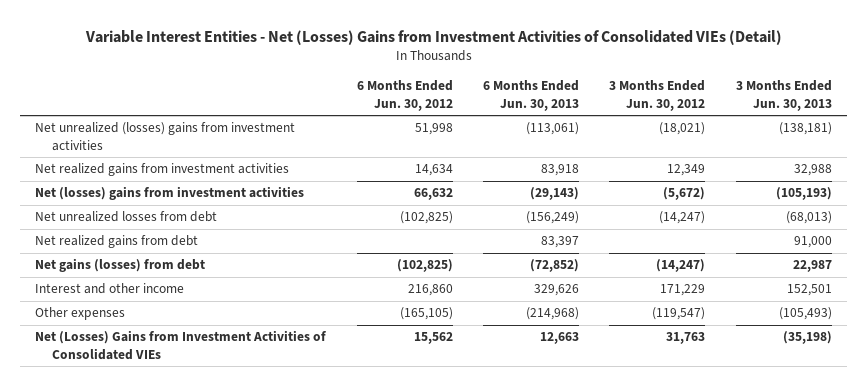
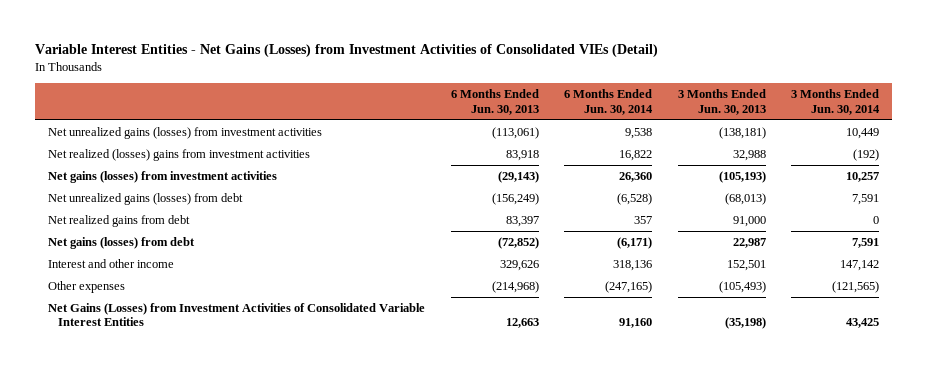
[84,29,782,45] Variable Interest Entities - Net (Losses) Gains from Investment Activities of Consolidated VIEs (Detail) -> [35,44,659,58] Variable Interest Entities - Net Gains (Losses) from Investment Activities of Consolidated VIEs (Detail)
[356,80,453,111] 6 Months Ended Jun. 30, 2012 -> none
[609,80,706,111] 3 Months Ended Jun. 30, 2012 -> none
none -> [564,89,654,115] 6 Months Ended Jun. 30, 2014
none -> [791,89,881,115] 3 Months Ended Jun. 30, 2014
[35,122,296,151] Net unrealized (losses) gains from investment activities -> [48,126,323,139] Net unrealized gains (losses) from investment activities
[35,163,290,177] Net realized gains from investment activities -> [48,148,311,161] Net realized (losses) gains from investment activities
[35,186,305,201] Net (losses) gains from investment activities -> [48,170,278,183] Net gains (losses) from investment activities
[35,211,218,223] Net unrealized losses from debt -> [48,192,244,205] Net unrealized gains (losses) from debt
[35,330,328,360] Net (Losses) Gains from Investment Activities of Consolidated VIEs -> [48,302,426,327] Net Gains (Losses) from Investment Activities of Consolidated Variable Interest Entities

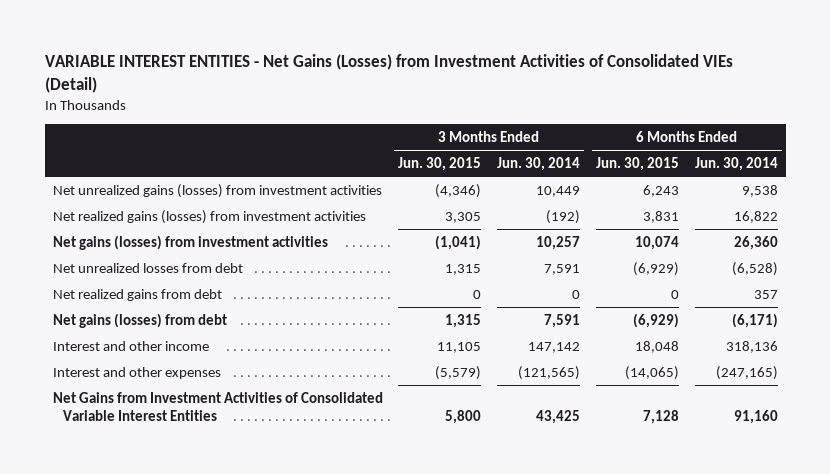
[35,44,659,58] Variable Interest Entities - Net Gains (Losses) from Investment Activities of Consolidated VIEs (Detail) -> [44,54,733,94] VARIABLE INTEREST ENTITIES - Net Gains (Losses) from Investment Activities of Consolidated VIEs (Detail)
[450,89,539,115] 6 Months Ended Jun. 30, 2013 -> none
[677,89,766,115] 3 Months Ended Jun. 30, 2013 -> none
none -> [398,157,482,172] Jun. 30, 2015
none -> [596,157,680,172] Jun. 30, 2015
[48,148,311,161] Net realized (losses) gains from investment activities -> [52,209,366,224] Net realized gains (losses) from investment activities
[48,192,244,205] Net unrealized gains (losses) from debt -> [52,262,243,273] Net unrealized losses from debt
[48,280,126,293] Other expenses -> [52,366,221,379] Interest and other expenses
[48,302,426,327] Net Gains (Losses) from Investment Activities of Consolidated Variable Interest Entities -> [52,391,383,422] Net Gains from Investment Activities of Consolidated Variable Interest Entities

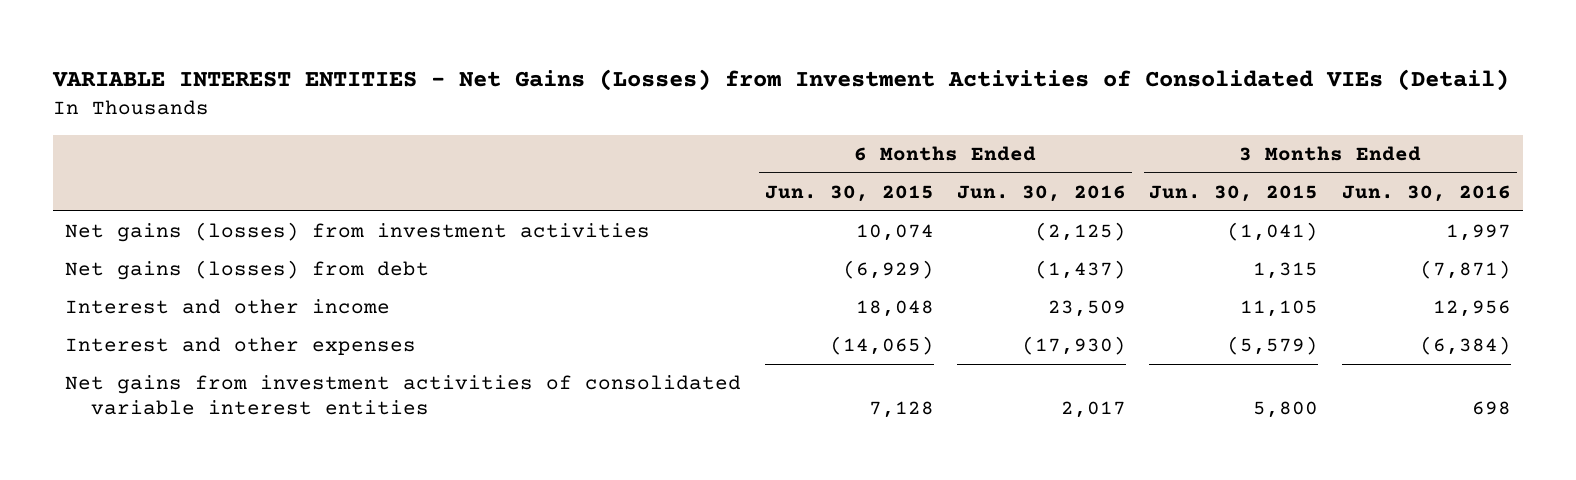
[497,157,581,172] Jun. 30, 2014 -> none
[694,157,778,172] Jun. 30, 2014 -> none
none -> [957,184,1127,202] Jun. 30, 2016
none -> [1341,184,1511,202] Jun. 30, 2016
[52,183,382,198] Net unrealized gains (losses) from investment activities -> none
[52,209,366,224] Net realized gains (losses) from investment activities -> none
[52,262,243,273] Net unrealized losses from debt -> none
[52,288,222,301] Net realized gains from debt -> none
[52,391,383,422] Net Gains from Investment Activities of Consolidated Variable Interest Entities -> [65,375,742,416] Net gains from investment activities of consolidated variable interest entities

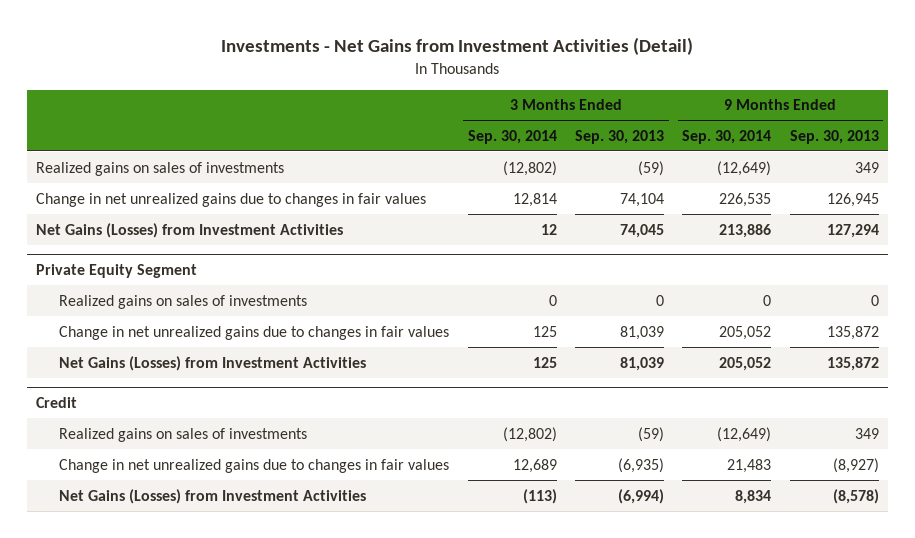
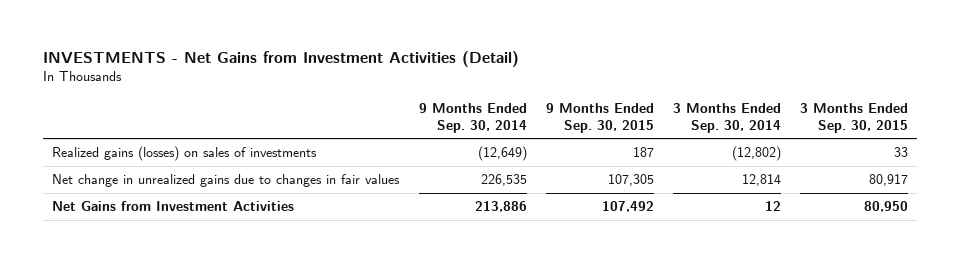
[221,36,694,55] Investments - Net Gains from Investment Activities (Detail) -> [42,51,519,68] INVESTMENTS - Net Gains from Investment Activities (Detail)
[574,129,664,144] Sep. 30, 2013 -> none
[789,129,879,144] Sep. 30, 2013 -> none
none -> [545,102,654,133] 9 Months Ended Sep. 30, 2015
none -> [799,102,908,133] 3 Months Ended Sep. 30, 2015
[36,264,198,279] Private Equity Segment -> none
[59,294,308,309] Realized gains on sales of investments -> none
[59,325,450,340] Change in net unrealized gains due to changes in fair values -> none
[59,355,367,371] Net Gains (Losses) from Investment Activities -> none
[36,397,78,409] Credit -> none
[59,427,308,442] Realized gains on sales of investments -> none
[59,458,450,473] Change in net unrealized gains due to changes in fair values -> none
[59,488,367,504] Net Gains (Losses) from Investment Activities -> none
[36,161,285,176] Realized gains on sales of investments -> [52,145,318,161] Realized gains (losses) on sales of investments
[36,192,427,207] Change in net unrealized gains due to changes in fair values -> [52,173,401,187] Net change in unrealized gains due to changes in fair values
[36,222,344,238] Net Gains (Losses) from Investment Activities -> [52,200,295,211] Net Gains from Investment Activities

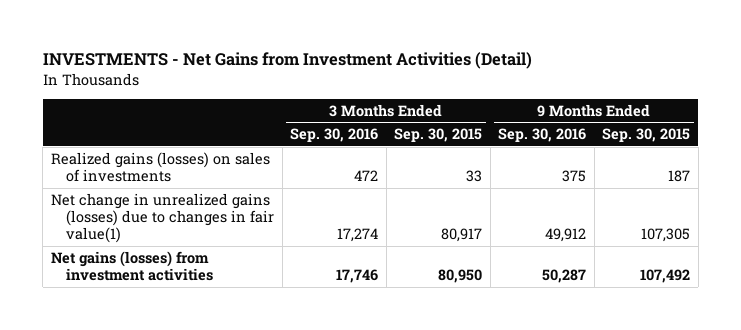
[418,102,527,133] 9 Months Ended Sep. 30, 2014 -> none
[672,102,781,133] 3 Months Ended Sep. 30, 2014 -> none
none -> [290,128,379,143] Sep. 30, 2016
none -> [498,128,587,143] Sep. 30, 2016
[52,173,401,187] Net change in unrealized gains due to changes in fair values -> [50,192,275,244] Net change in unrealized gains (losses) due to changes in fair value(1)
[52,200,295,211] Net Gains from Investment Activities -> [50,250,214,282] Net gains (losses) from investment activities

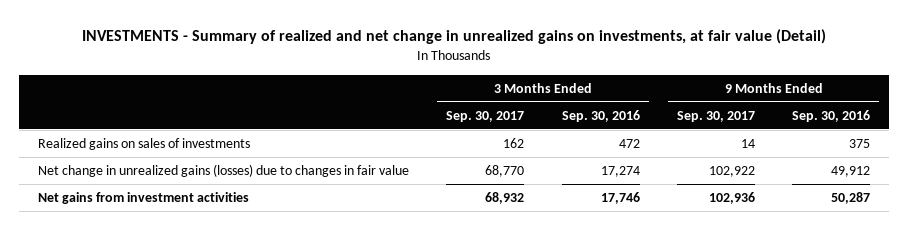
[42,52,532,70] INVESTMENTS - Net Gains from Investment Activities (Detail) -> [82,29,827,45] INVESTMENTS - Summary of realized and net change in unrealized gains on investments, at fair value (Detail)
[394,128,483,143] Sep. 30, 2015 -> none
[602,128,691,143] Sep. 30, 2015 -> none
none -> [446,110,525,122] Sep. 30, 2017
none -> [676,110,755,122] Sep. 30, 2017
[50,151,270,183] Realized gains (losses) on sales of investments -> [38,138,251,151] Realized gains on sales of investments
[50,192,275,244] Net change in unrealized gains (losses) due to changes in fair value(1) -> [38,164,410,178] Net change in unrealized gains (losses) due to changes in fair value
[50,250,214,282] Net gains (losses) from investment activities -> [38,192,250,205] Net gains from investment activities

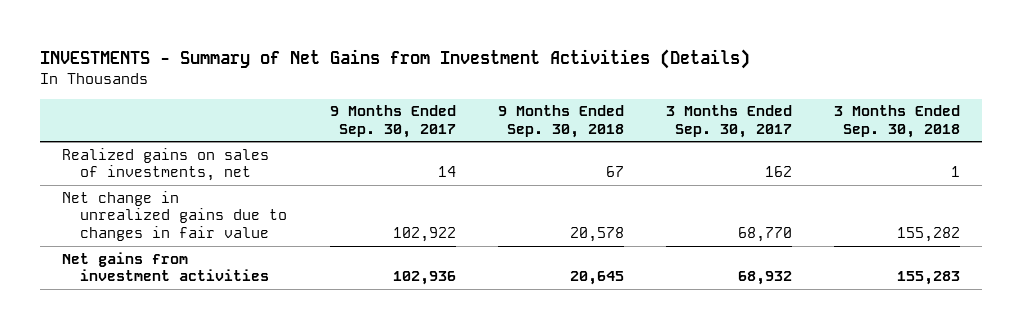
[82,29,827,45] INVESTMENTS - Summary of realized and net change in unrealized gains on investments, at fair value (Detail) -> [40,48,751,69] INVESTMENTS - Summary of Net Gains from Investment Activities (Details)
[561,109,640,122] Sep. 30, 2016 -> none
[792,109,871,122] Sep. 30, 2016 -> none
none -> [497,105,624,139] 9 Months Ended Sep. 30, 2018
none -> [834,105,961,139] 3 Months Ended Sep. 30, 2018
[38,138,251,151] Realized gains on sales of investments -> [61,147,269,182] Realized gains on sales of investments, net
[38,164,410,178] Net change in unrealized gains (losses) due to changes in fair value -> [61,190,288,242] Net change in unrealized gains due to changes in fair value

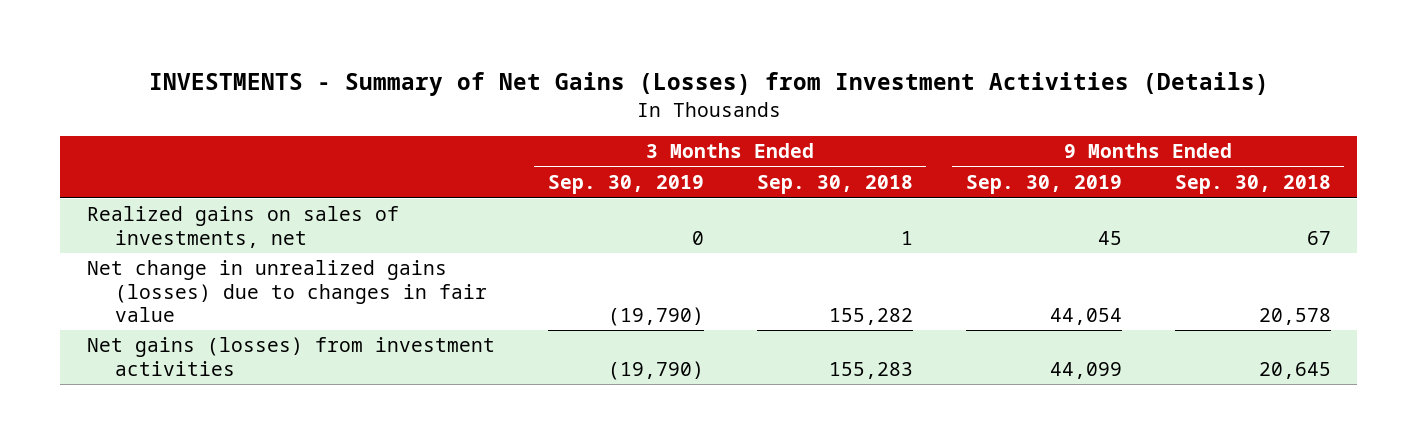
[40,48,751,69] INVESTMENTS - Summary of Net Gains from Investment Activities (Details) -> [148,72,1269,97] INVESTMENTS - Summary of Net Gains (Losses) from Investment Activities (Details)
[329,105,456,139] 9 Months Ended Sep. 30, 2017 -> none
[666,105,793,139] 3 Months Ended Sep. 30, 2017 -> none
none -> [547,175,704,195] Sep. 30, 2019
none -> [965,175,1122,195] Sep. 30, 2019
[61,190,288,242] Net change in unrealized gains due to changes in fair value -> [86,260,487,322] Net change in unrealized gains (losses) due to changes in fair value
[61,251,270,282] Net gains from investment activities -> [86,337,495,376] Net gains (losses) from investment activities

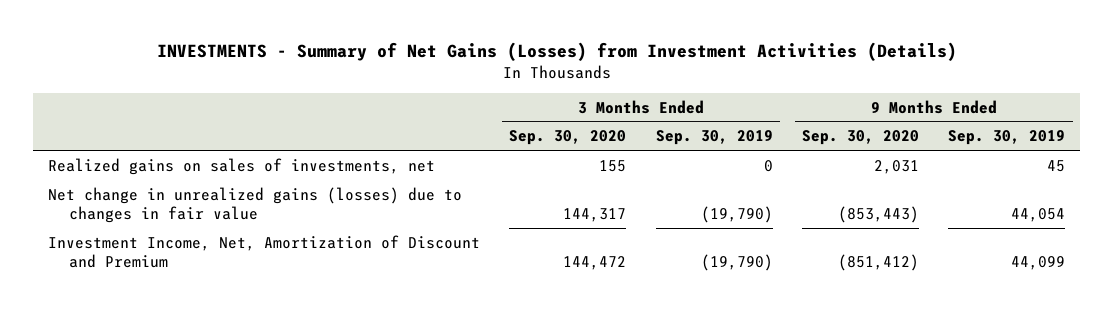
[756,175,913,195] Sep. 30, 2018 -> none
[1174,175,1331,195] Sep. 30, 2018 -> none
none -> [509,130,627,146] Sep. 30, 2020
none -> [802,130,920,146] Sep. 30, 2020
[86,337,495,376] Net gains (losses) from investment activities -> [48,234,481,269] Investment Income, Net, Amortization of Discount and Premium

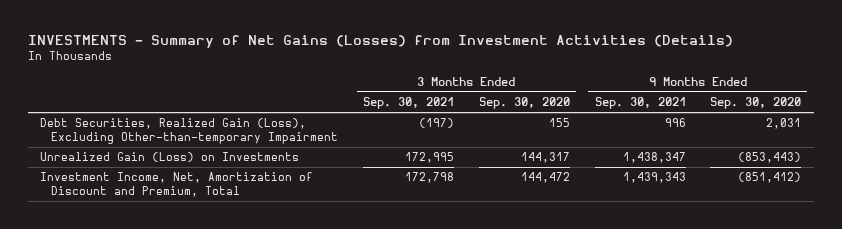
[655,130,773,146] Sep. 30, 2019 -> none
[948,130,1066,146] Sep. 30, 2019 -> none
none -> [363,97,455,110] Sep. 30, 2021
none -> [594,97,686,110] Sep. 30, 2021
[48,157,436,175] Realized gains on sales of investments, net -> [40,118,339,145] Debt Securities, Realized Gain (Loss), Excluding Other-than-temporary Impairment
[48,186,463,224] Net change in unrealized gains (losses) due to changes in fair value -> [40,152,300,163] Unrealized Gain (Loss) on Investments
[48,234,481,269] Investment Income, Net, Amortization of Discount and Premium -> [40,172,314,198] Investment Income, Net, Amortization of Discount and Premium, Total

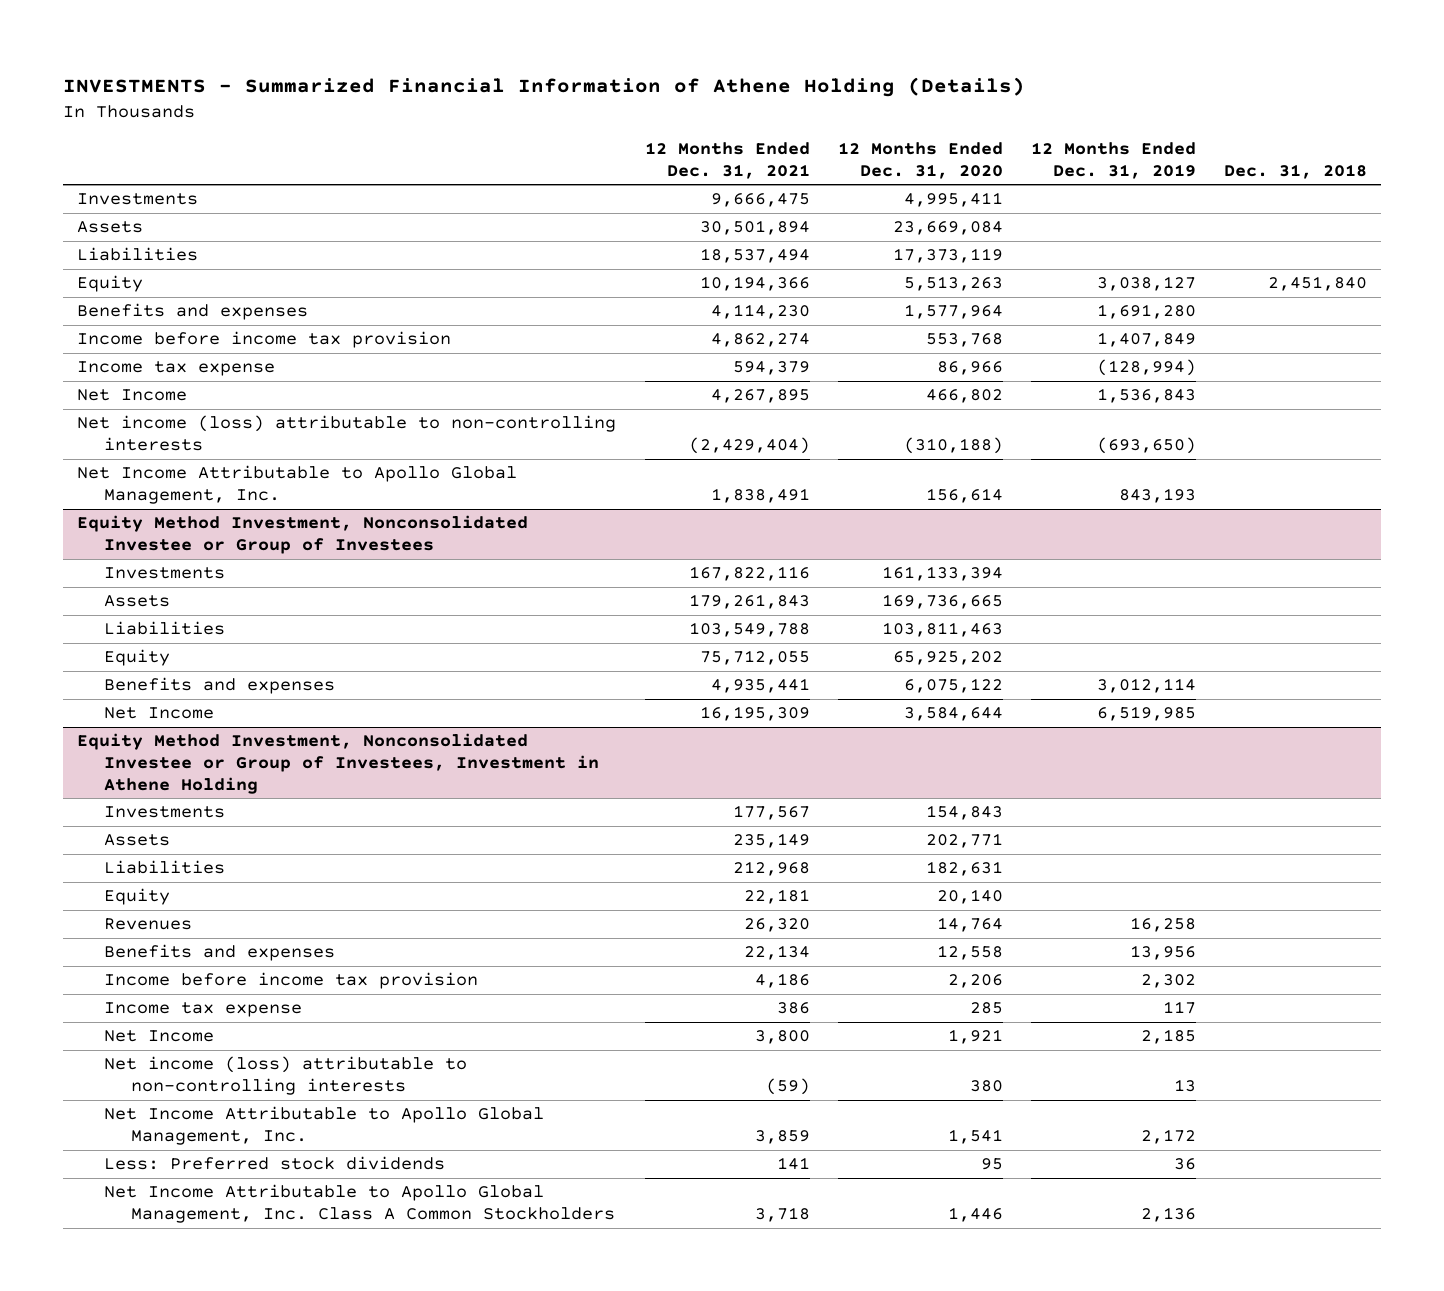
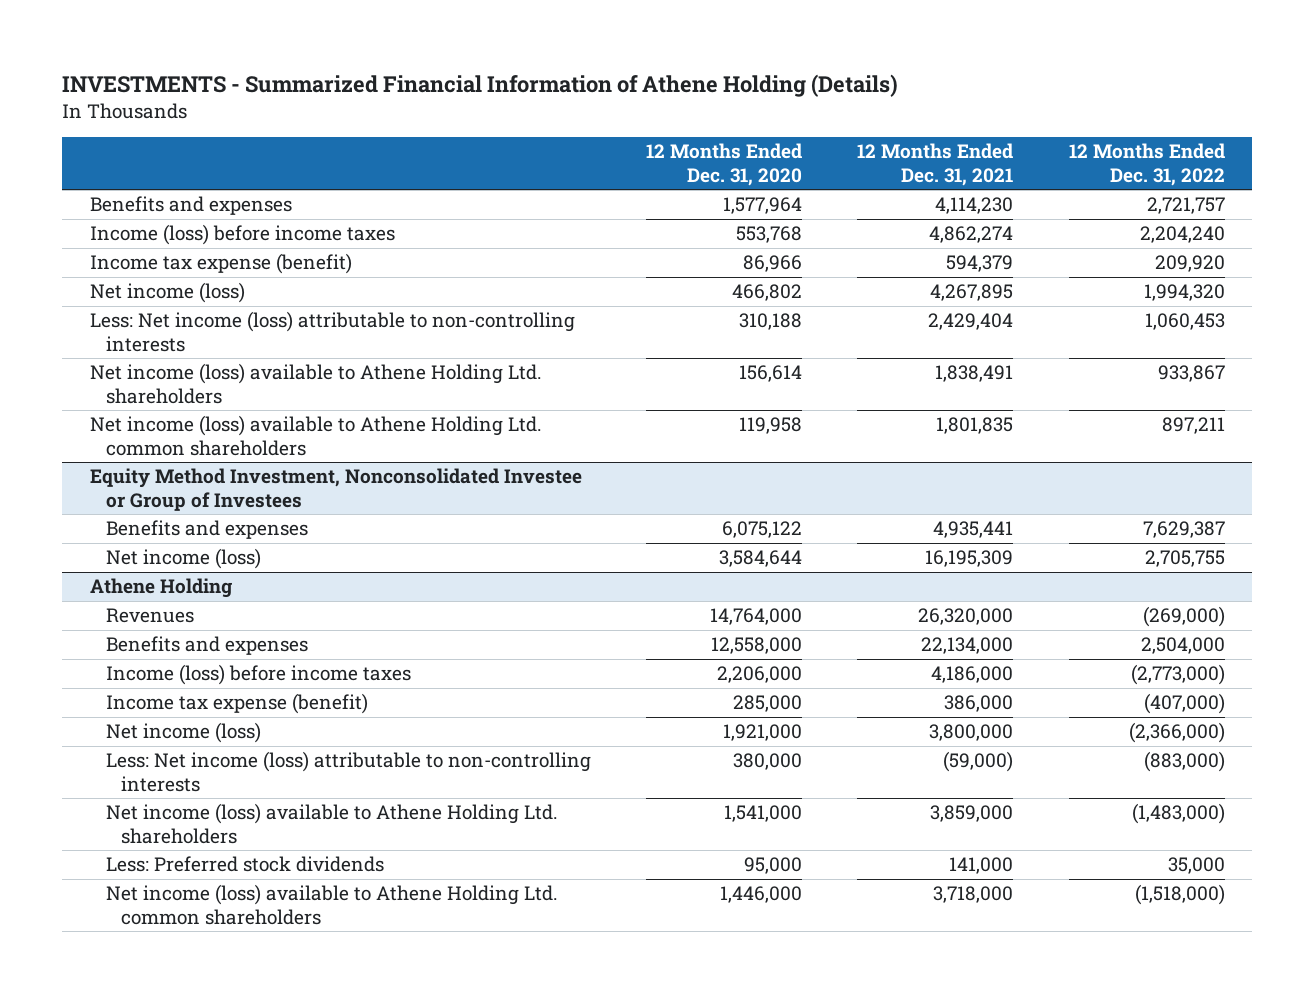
[1030,142,1196,179] 12 Months Ended Dec. 31, 2019 -> none
[1224,163,1368,179] Dec. 31, 2018 -> none
none -> [1068,143,1225,186] 12 Months Ended Dec. 31, 2022
[77,193,199,206] Investments -> none
[77,221,144,234] Assets -> none
[77,247,199,262] Liabilities -> none
[77,275,144,293] Equity -> none
[77,331,452,349] Income before income tax provision -> [90,224,396,246] Income (loss) before income taxes
[77,361,276,377] Income tax expense -> [90,253,353,275] Income tax expense (benefit)
[77,389,188,402] Net Income -> [90,282,246,304] Net income (loss)
[77,415,617,452] Net income (loss) attributable to non-controlling interests -> [90,311,576,352] Less: Net income (loss) attributable to non-controlling interests
[688,437,810,455] (2,429,404) -> [928,313,1014,331] 2,429,404
[903,437,1003,455] (310,188) -> [739,313,803,331] 310,188
[77,465,518,505] Net Income Attributable to Apollo Global Management, Inc. -> [90,363,543,404] Net income (loss) available to Athene Holding Ltd. shareholders
none -> [90,415,543,456] Net income (loss) available to Athene Holding Ltd. common shareholders
[104,567,226,580] Investments -> none
[104,595,171,608] Assets -> none
[104,621,226,636] Liabilities -> none
[104,649,171,667] Equity -> none
[77,733,600,794] Equity Method Investment, Nonconsolidated Investee or Group of Investees, Investment in Athene Holding -> none
[104,806,226,819] Investments -> none
[104,834,171,847] Assets -> none
[104,860,226,875] Liabilities -> none
[104,888,171,906] Equity -> none
[104,707,215,720] Net Income -> [105,548,261,570] Net income (loss)
none -> [90,578,233,599] Athene Holding
[743,918,810,933] 26,320 -> [918,608,1014,626] 26,320,000
[936,917,1003,933] 14,764 -> [710,608,803,626] 14,764,000
[743,945,810,961] 22,134 -> [921,637,1014,655] 22,134,000
[936,945,1003,961] 12,558 -> [711,637,803,655] 12,558,000
[104,972,479,990] Income before income tax provision -> [105,664,411,686] Income (loss) before income taxes
[754,973,810,989] 4,186 -> [931,666,1014,684] 4,186,000
[947,974,1003,989] 2,206 -> [717,666,803,684] 2,206,000
[104,1002,303,1018] Income tax expense -> [105,693,368,715] Income tax expense (benefit)
[776,1002,810,1015] 386 -> [944,695,1014,713] 386,000
[969,1002,1003,1015] 285 -> [733,695,803,713] 285,000
[104,1030,215,1043] Net Income -> [105,722,261,744] Net income (loss)
[754,1030,810,1045] 3,800 -> [929,724,1014,742] 3,800,000
[947,1029,1003,1045] 1,921 -> [723,724,803,742] 1,921,000
[104,1056,468,1096] Net income (loss) attributable to non-controlling interests -> [105,751,591,792] Less: Net income (loss) attributable to non-controlling interests
[765,1078,810,1096] (59) -> [943,751,1014,773] (59,000)
[969,1080,1003,1093] 380 -> [733,753,803,771] 380,000
[104,1106,545,1146] Net Income Attributable to Apollo Global Management, Inc. -> [105,803,558,844] Net income (loss) available to Athene Holding Ltd. shareholders
[754,1130,810,1145] 3,859 -> [930,805,1014,823] 3,859,000
[947,1129,1003,1145] 1,541 -> [724,805,803,823] 1,541,000
[776,1157,810,1171] 141 -> [949,857,1014,875] 141,000
[980,1158,1003,1171] 95 -> [744,857,803,875] 95,000
[104,1184,615,1224] Net Income Attributable to Apollo Global Management, Inc. Class A Common Stockholders -> [105,884,558,925] Net income (loss) available to Athene Holding Ltd. common shareholders
[754,1207,810,1223] 3,718 -> [933,886,1014,904] 3,718,000
[947,1207,1003,1223] 1,446 -> [720,886,803,904] 1,446,000

